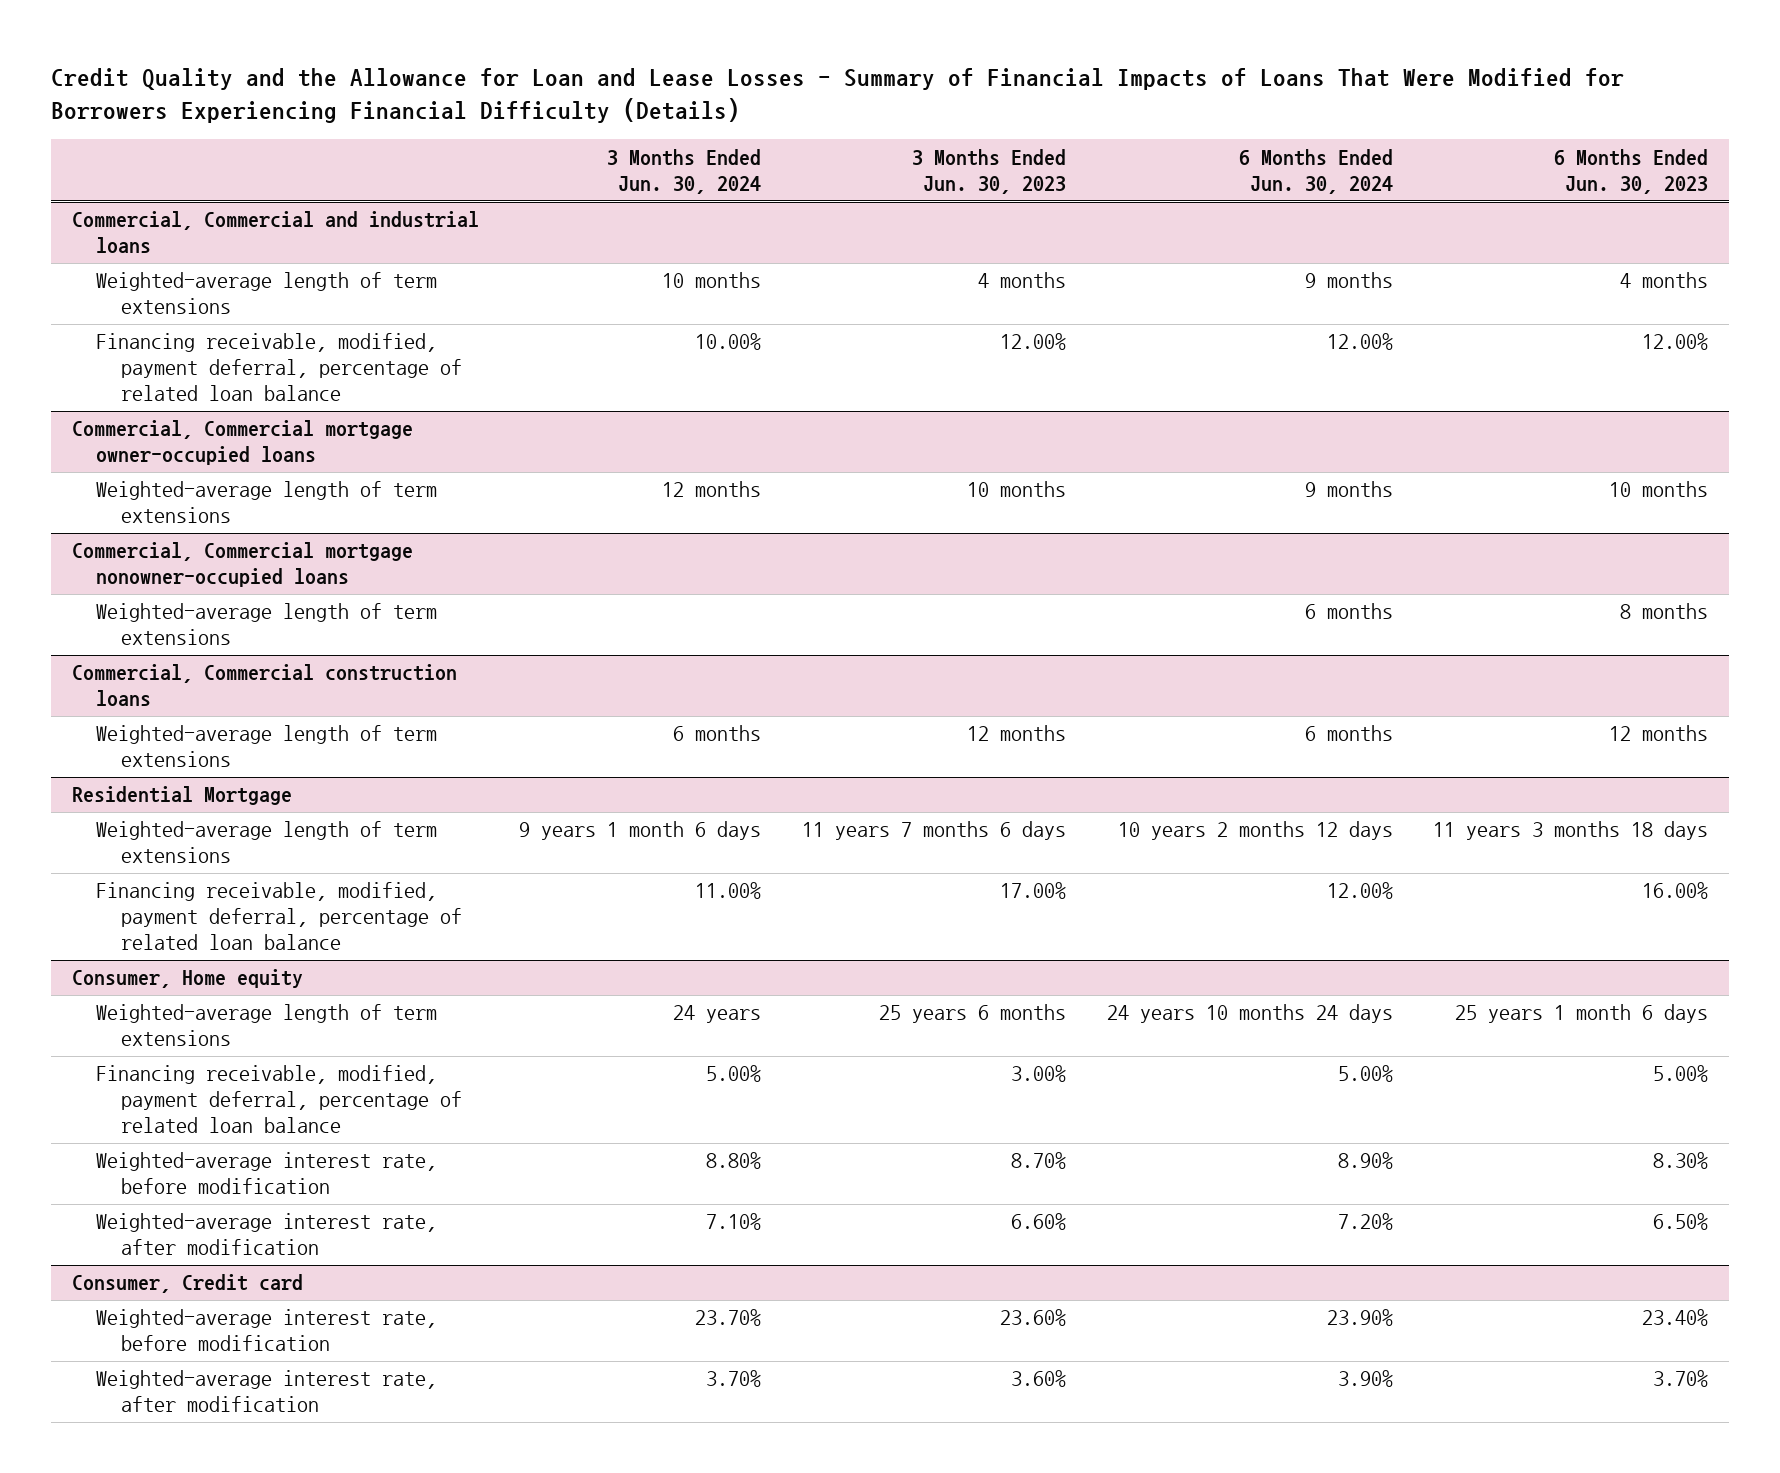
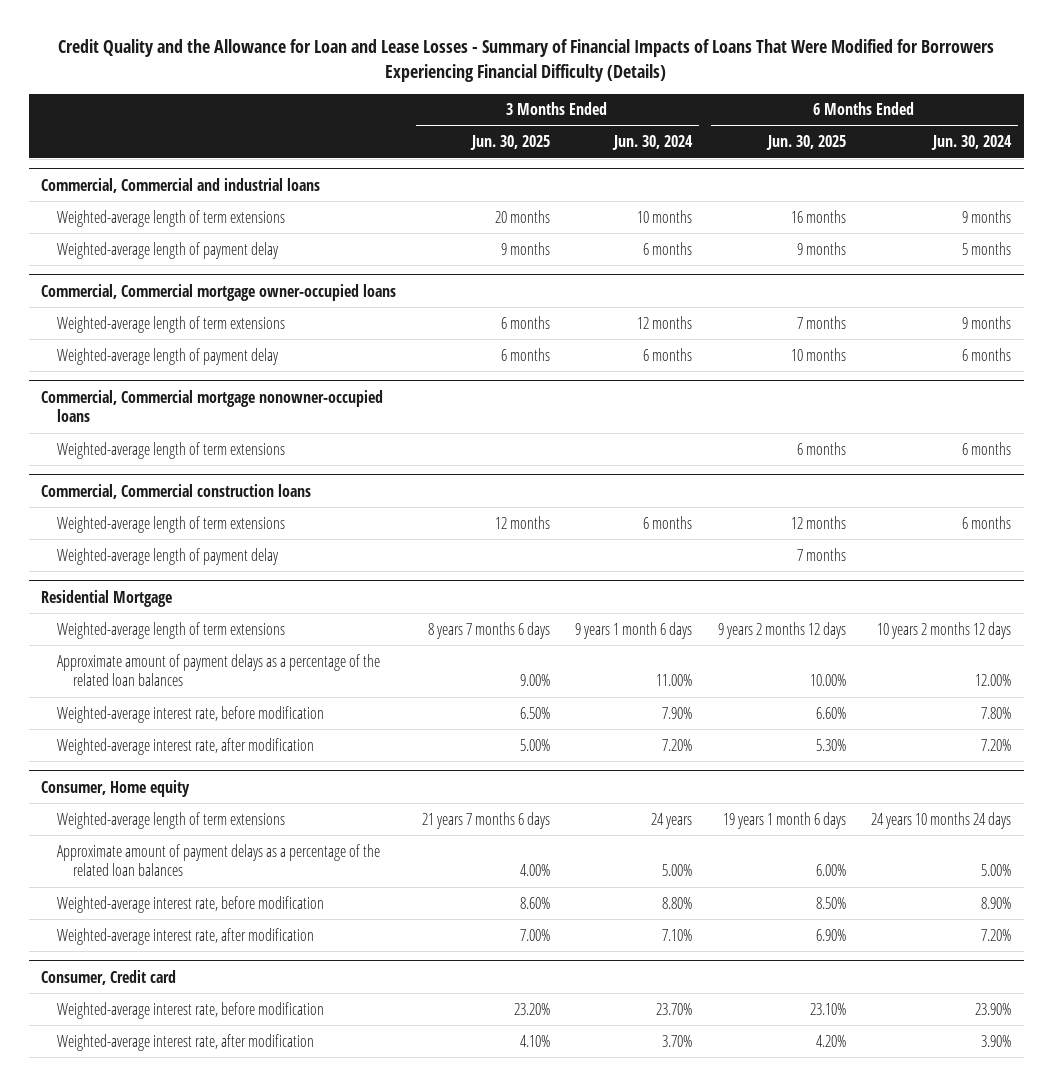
[911,148,1066,194] 3 Months Ended Jun. 30, 2023 -> none
[1554,148,1709,194] 6 Months Ended Jun. 30, 2023 -> none
none -> [469,135,550,151] Jun. 30, 2025
none -> [765,135,846,151] Jun. 30, 2025
[96,333,463,402] Financing receivable, modified, payment deferral, percentage of related loan balance -> none
none -> [57,241,280,259] Weighted-average length of payment delay
none -> [57,347,280,365] Weighted-average length of payment delay
none -> [57,547,280,565] Weighted-average length of payment delay
[96,882,463,951] Financing receivable, modified, payment deferral, percentage of related loan balance -> [57,653,381,687] Approximate amount of payment delays as a percentage of the related loan balances
none -> [57,705,325,723] Weighted-average interest rate, before modification
none -> [57,737,315,755] Weighted-average interest rate, after modification
[96,1065,463,1134] Financing receivable, modified, payment deferral, percentage of related loan balance -> [57,843,381,877] Approximate amount of payment delays as a percentage of the related loan balances

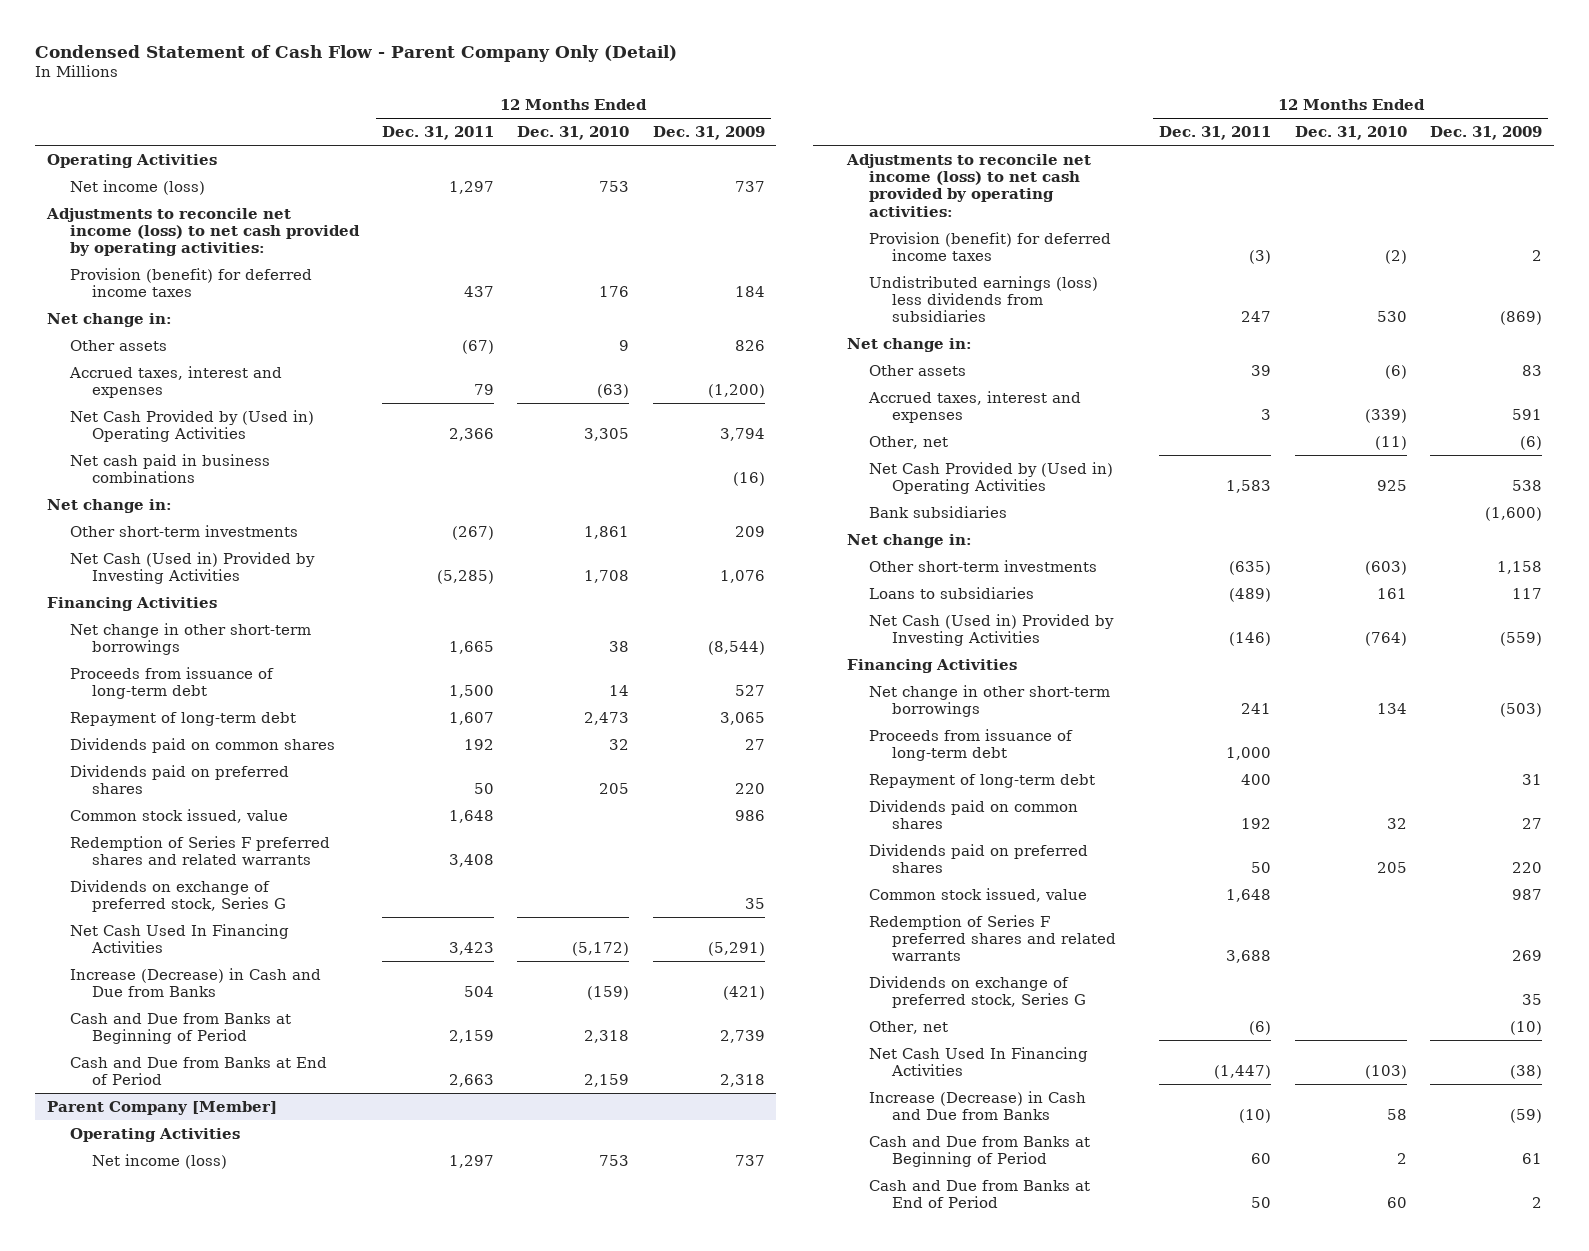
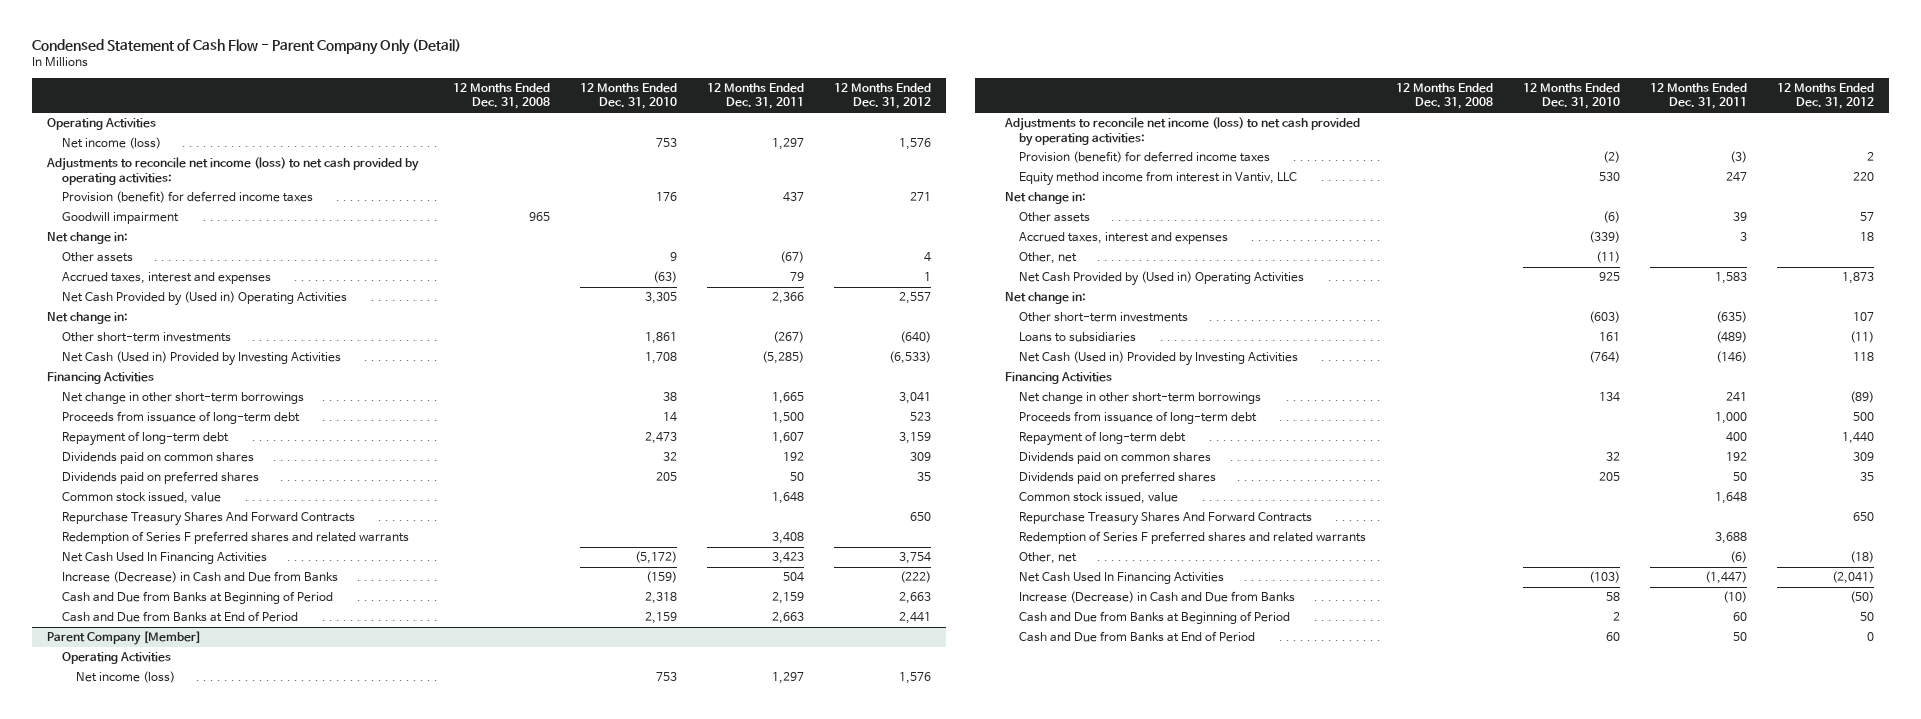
[652,126,765,141] Dec. 31, 2009 -> none
none -> [453,82,551,110] 12 Months Ended Dec. 31, 2008
none -> [834,82,932,110] 12 Months Ended Dec. 31, 2012
none -> [61,212,179,225] Goodwill impairment
[69,453,270,483] Net cash paid in business combinations -> none
none -> [61,512,355,527] Repurchase Treasury Shares And Forward Contracts
[69,879,287,912] Dividends on exchange of preferred stock, Series G -> none
[869,275,1099,323] Undistributed earnings (loss) less dividends from subsidiaries -> [1019,171,1298,187] Equity method income from interest in Vantiv, LLC
[869,505,1008,518] Bank subsidiaries -> none
none -> [1019,512,1313,527] Repurchase Treasury Shares And Forward Contracts
[869,975,1086,1008] Dividends on exchange of preferred stock, Series G -> none

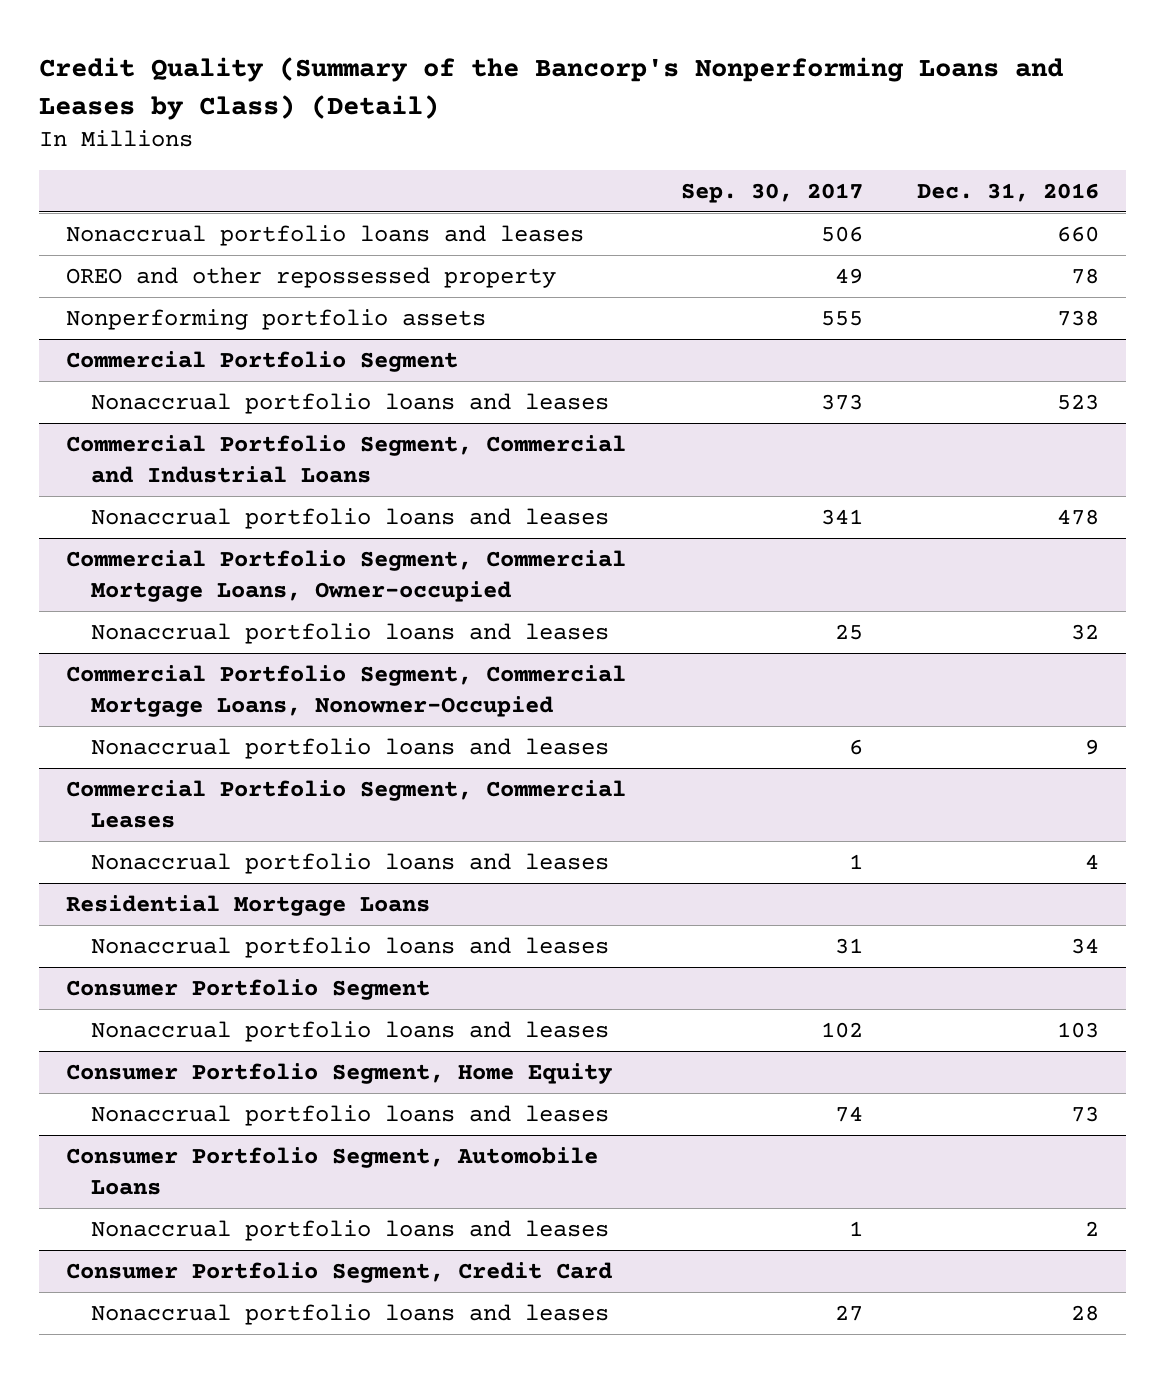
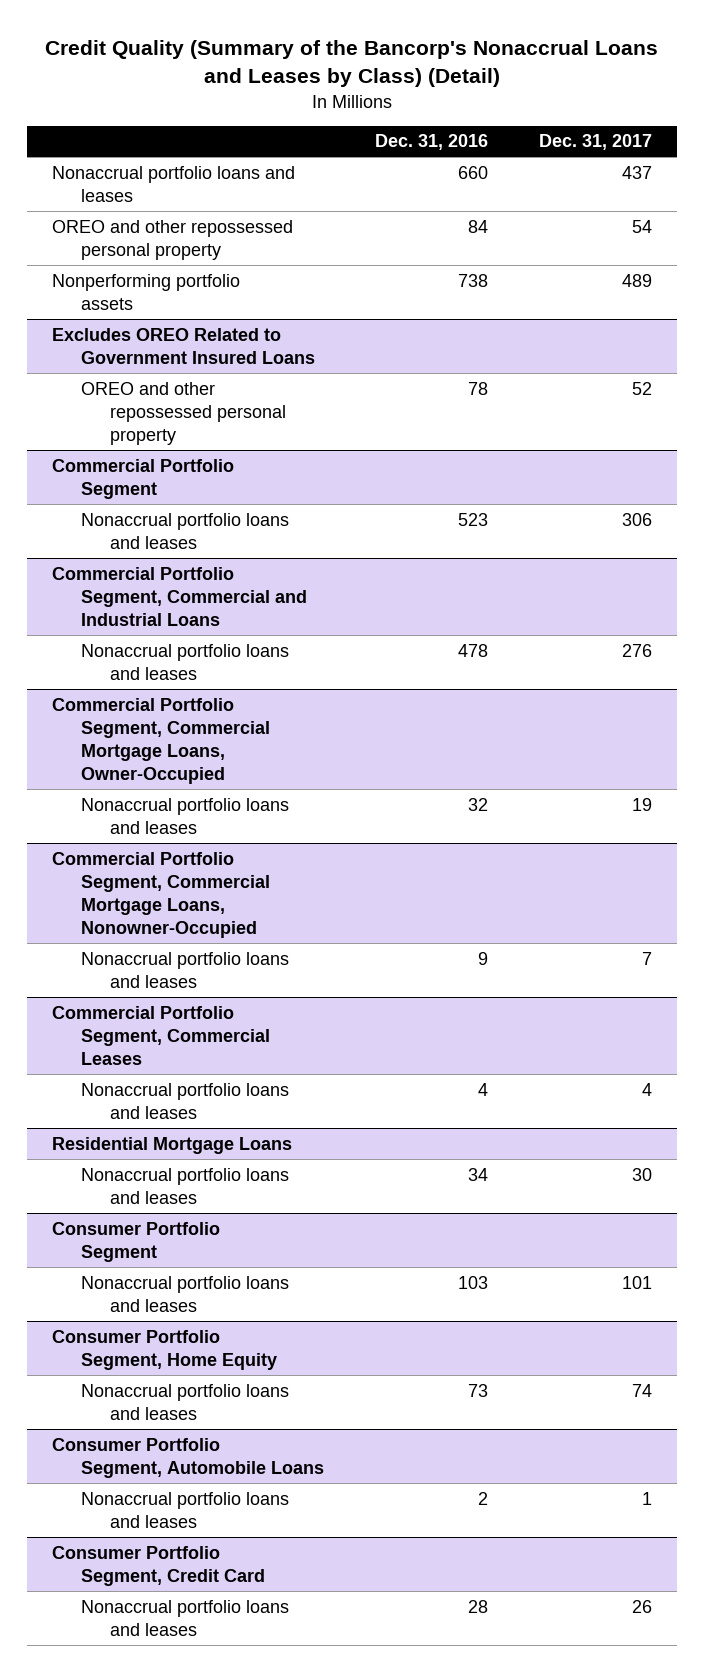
[39,57,1064,120] Credit Quality (Summary of the Bancorp's Nonperforming Loans and Leases by Class) (Detail) -> [44,39,658,88] Credit Quality (Summary of the Bancorp's Nonaccrual Loans and Leases by Class) (Detail)
[680,182,863,203] Sep. 30, 2017 -> none
none -> [538,134,652,151] Dec. 31, 2017
[66,266,557,288] OREO and other repossessed property -> [52,219,294,260] OREO and other repossessed personal property
[1071,267,1100,284] 78 -> [467,219,488,233] 84
none -> [52,327,316,364] Excludes OREO Related to Government Insured Loans
none -> [81,381,287,445] OREO and other repossessed personal property
[66,549,627,602] Commercial Portfolio Segment, Commercial Mortgage Loans, Owner-occupied -> [52,697,271,784] Commercial Portfolio Segment, Commercial Mortgage Loans, Owner-Occupied

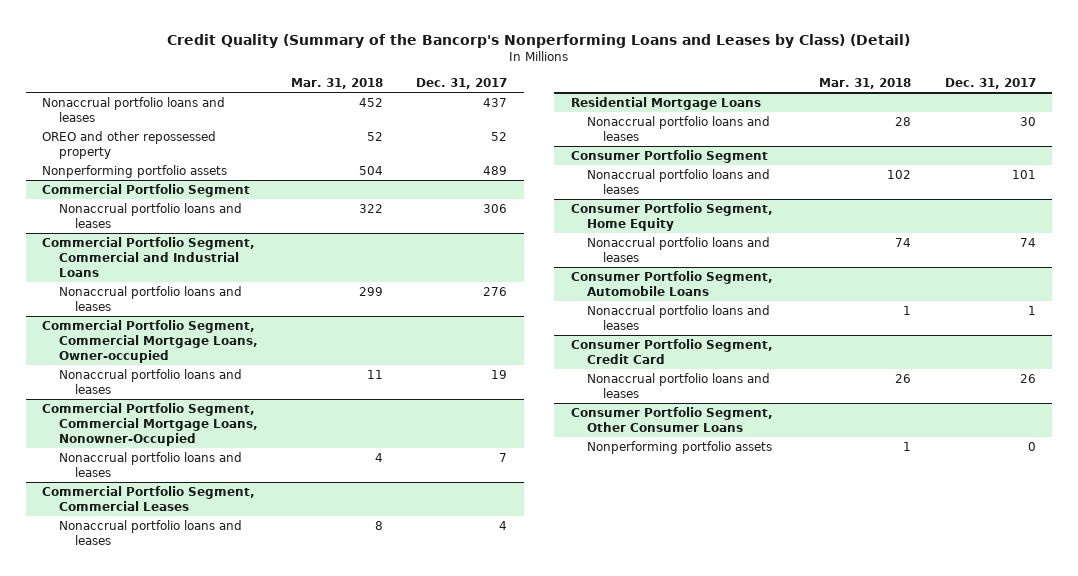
[44,39,658,88] Credit Quality (Summary of the Bancorp's Nonaccrual Loans and Leases by Class) (Detail) -> [167,33,911,48] Credit Quality (Summary of the Bancorp's Nonperforming Loans and Leases by Class) (Detail)
[374,134,488,151] Dec. 31, 2016 -> none
none -> [290,78,383,90] Mar. 31, 2018
[52,219,294,260] OREO and other repossessed personal property -> [42,130,217,159] OREO and other repossessed property
[631,219,652,233] 54 -> [491,131,508,141] 52
[52,327,316,364] Excludes OREO Related to Government Insured Loans -> none
[81,381,287,445] OREO and other repossessed personal property -> none
[52,697,271,784] Commercial Portfolio Segment, Commercial Mortgage Loans, Owner-Occupied -> [42,319,258,364] Commercial Portfolio Segment, Commercial Mortgage Loans, Owner-occupied
none -> [571,406,774,432] Consumer Portfolio Segment, Other Consumer Loans
none -> [587,440,773,454] Nonperforming portfolio assets

